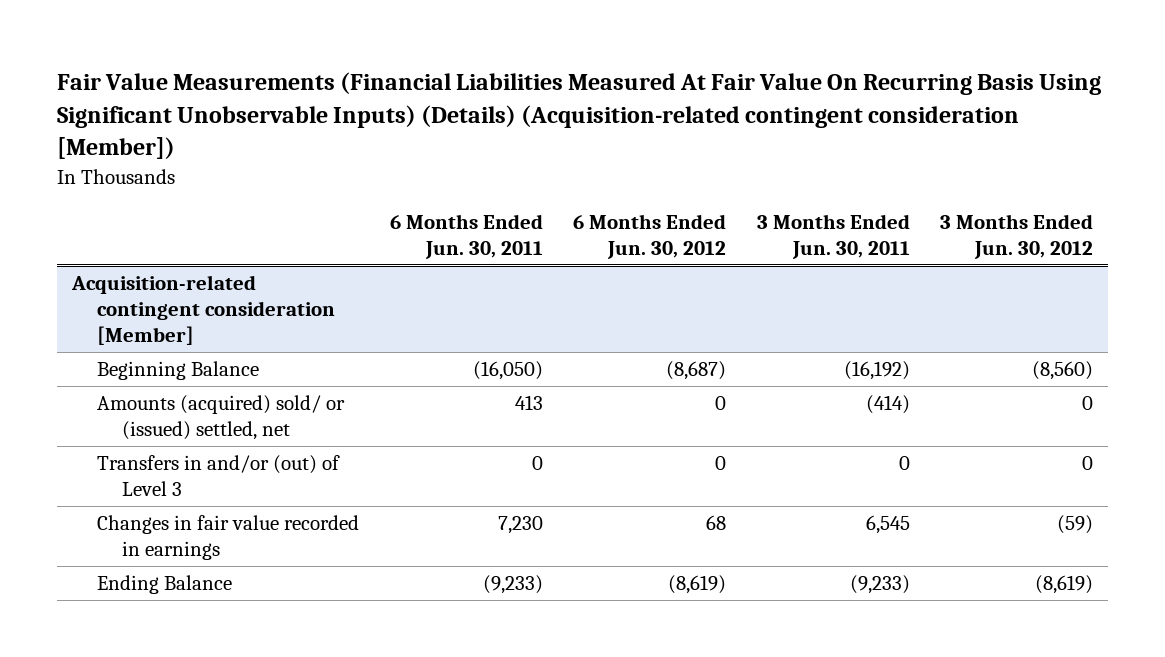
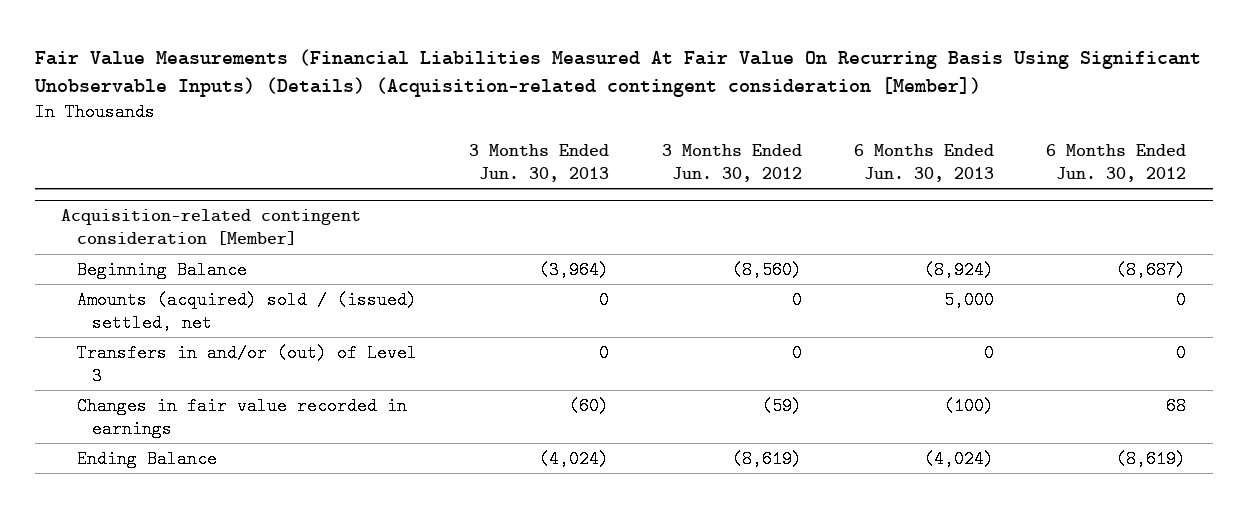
[389,213,543,259] 6 Months Ended Jun. 30, 2011 -> none
[756,213,910,259] 3 Months Ended Jun. 30, 2011 -> none
none -> [469,143,610,182] 3 Months Ended Jun. 30, 2013
none -> [853,143,994,182] 6 Months Ended Jun. 30, 2013
[97,395,346,441] Amounts (acquired) sold/ or (issued) settled, net -> [76,290,417,332] Amounts (acquired) sold / (issued) settled, net

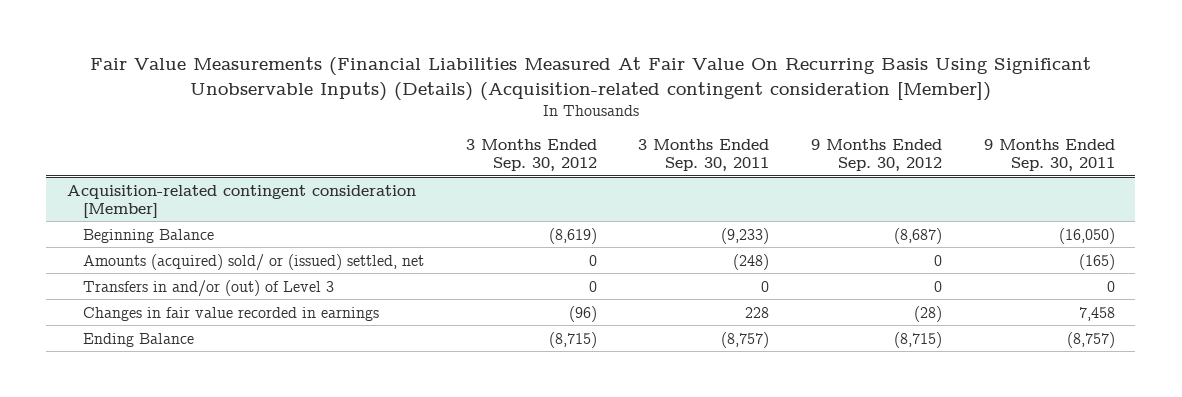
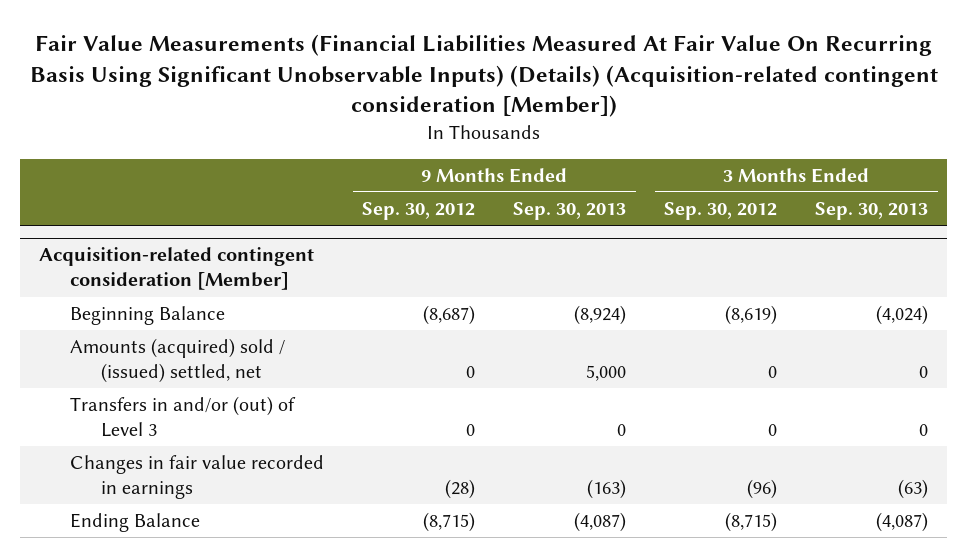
[638,138,770,171] 3 Months Ended Sep. 30, 2011 -> none
[983,138,1115,171] 9 Months Ended Sep. 30, 2011 -> none
none -> [513,201,627,220] Sep. 30, 2013
none -> [815,201,929,220] Sep. 30, 2013
[83,253,425,271] Amounts (acquired) sold/ or (issued) settled, net -> [70,338,286,383] Amounts (acquired) sold / (issued) settled, net

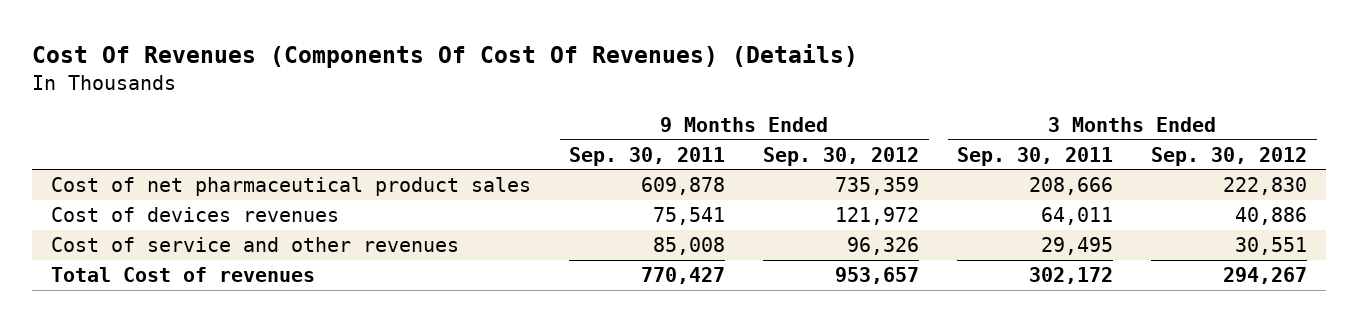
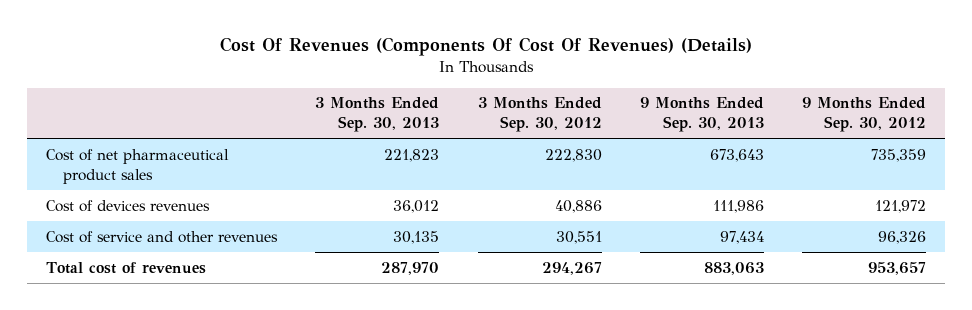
[569,146,726,166] Sep. 30, 2011 -> none
[957,146,1114,166] Sep. 30, 2011 -> none
none -> [315,97,440,133] 3 Months Ended Sep. 30, 2013
none -> [639,97,764,133] 9 Months Ended Sep. 30, 2013
[51,267,316,283] Total Cost of revenues -> [46,261,207,274] Total cost of revenues

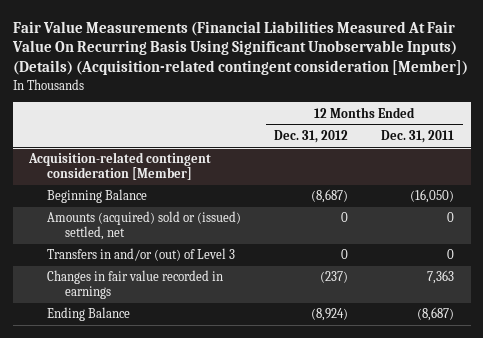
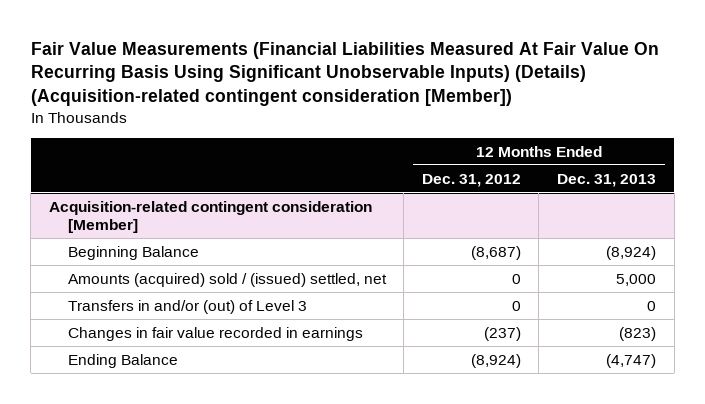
[381,130,455,144] Dec. 31, 2011 -> none
none -> [557,173,657,187] Dec. 31, 2013
[47,211,242,241] Amounts (acquired) sold or (issued) settled, net -> [67,272,387,287] Amounts (acquired) sold / (issued) settled, net

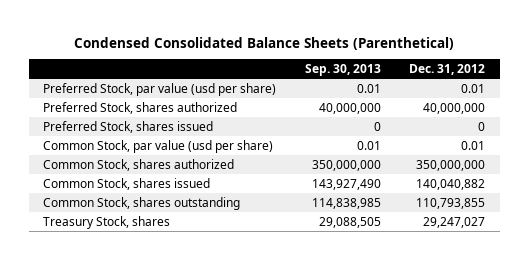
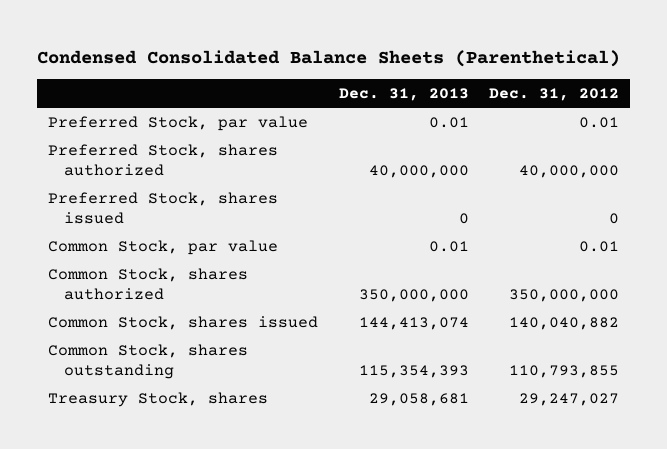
[304,64,381,77] Sep. 30, 2013 -> none
none -> [338,88,469,102] Dec. 31, 2013
[43,82,277,96] Preferred Stock, par value (usd per share) -> [47,115,308,131] Preferred Stock, par value
[43,139,274,153] Common Stock, par value (usd per share) -> [47,239,278,255] Common Stock, par value

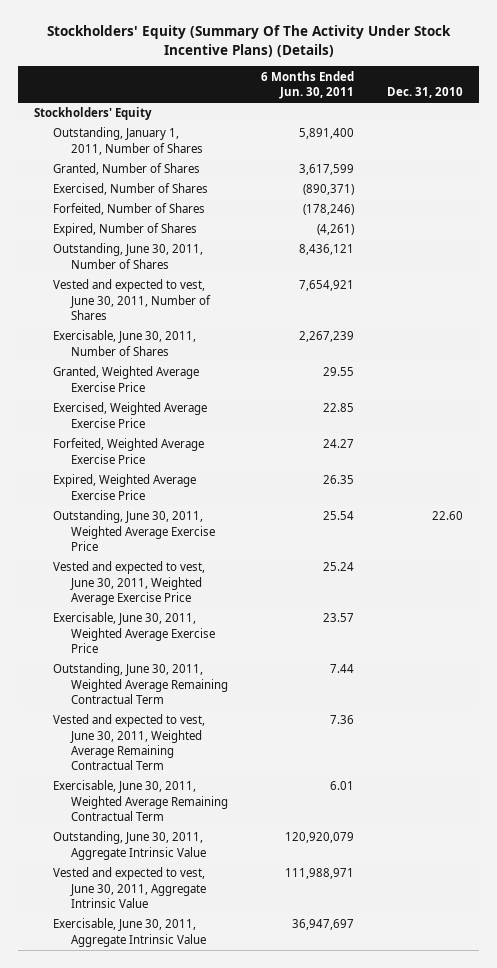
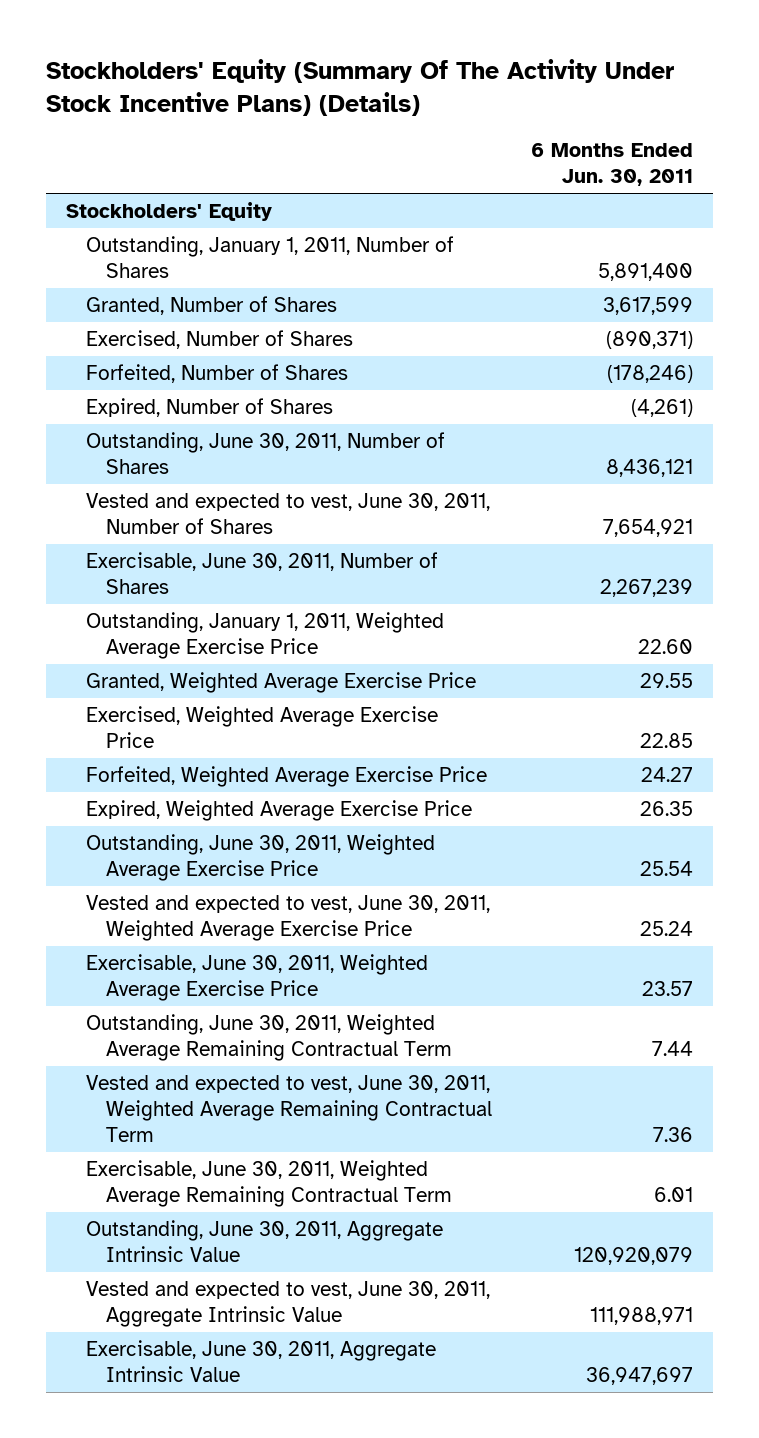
[386,87,463,99] Dec. 31, 2010 -> none
none -> [85,612,444,660] Outstanding, January 1, 2011, Weighted Average Exercise Price

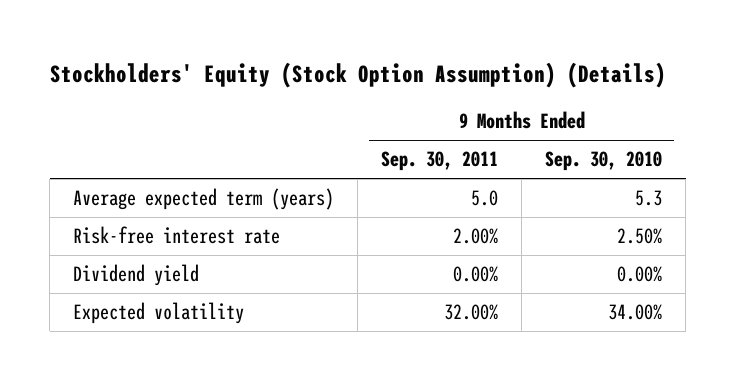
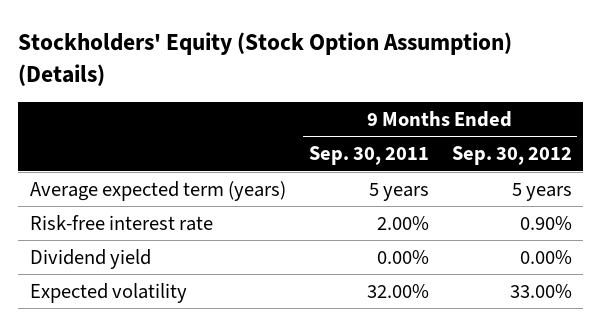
[545,151,663,172] Sep. 30, 2010 -> none
none -> [451,146,572,166] Sep. 30, 2012
[471,190,499,207] 5.0 -> [368,182,429,201] 5 years

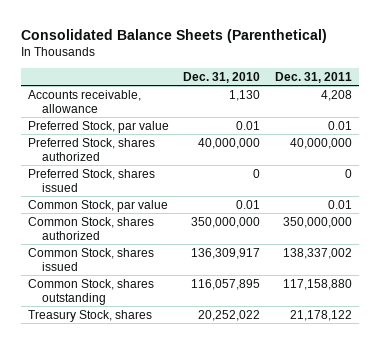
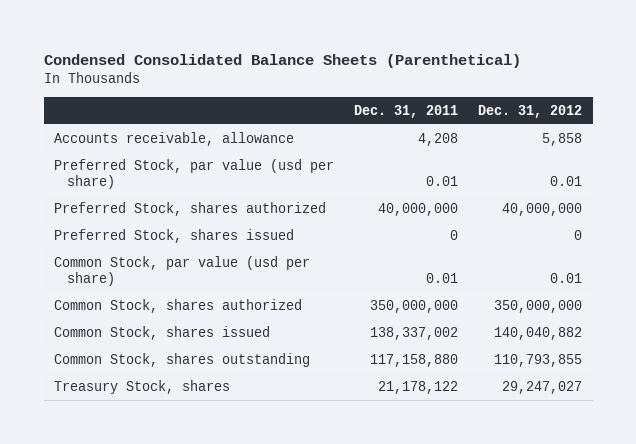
[21,28,328,43] Consolidated Balance Sheets (Parenthetical) -> [43,53,521,68] Condensed Consolidated Balance Sheets (Parenthetical)
[183,71,261,83] Dec. 31, 2010 -> none
none -> [478,104,583,118] Dec. 31, 2012
[28,120,170,133] Preferred Stock, par value -> [53,158,334,190] Preferred Stock, par value (usd per share)
[28,199,169,212] Common Stock, par value -> [53,255,310,287] Common Stock, par value (usd per share)

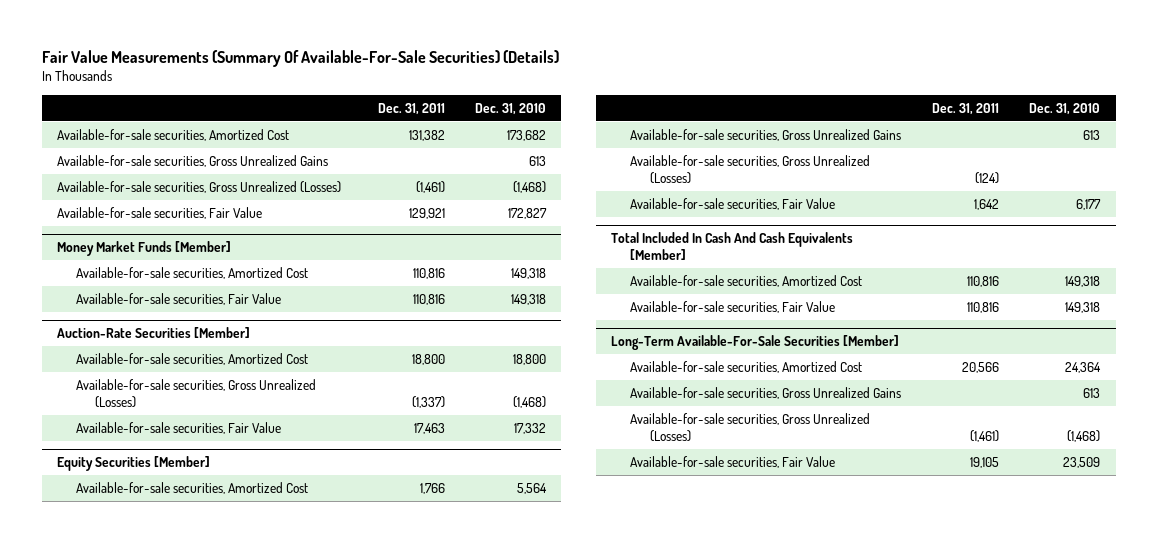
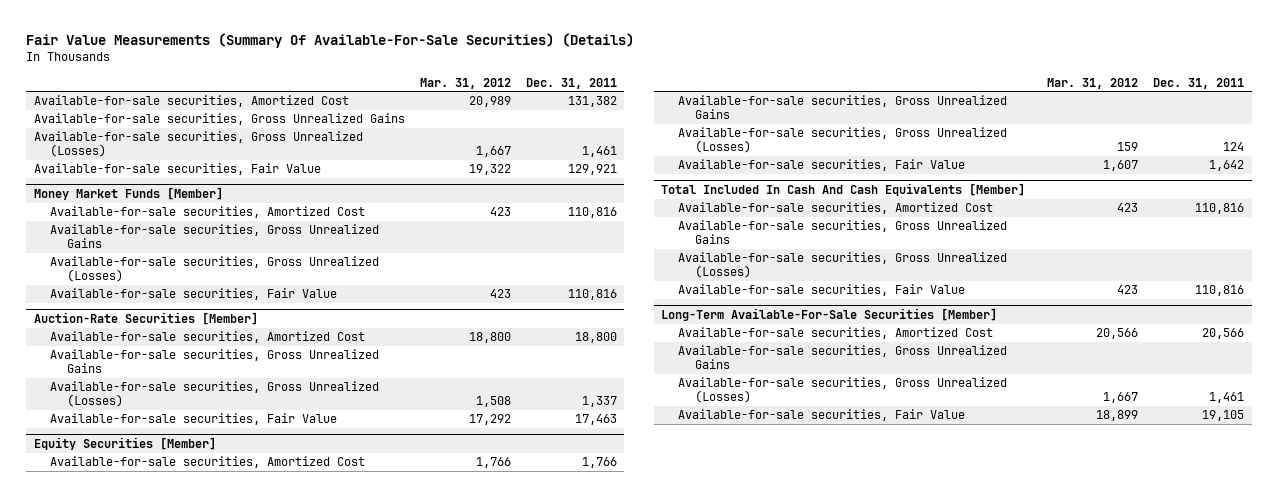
[475,102,547,115] Dec. 31, 2010 -> none
none -> [419,77,511,89] Mar. 31, 2012
[415,180,445,193] (1,461) -> [581,146,617,158] 1,461
none -> [50,224,380,249] Available-for-sale securities, Gross Unrealized Gains
none -> [50,256,380,283] Available-for-sale securities, Gross Unrealized (Losses)
none -> [50,349,380,374] Available-for-sale securities, Gross Unrealized Gains
[411,395,445,408] (1,337) -> [581,396,617,408] 1,337
[974,171,999,184] (124) -> [1223,142,1245,152] 124
none -> [678,220,1008,245] Available-for-sale securities, Gross Unrealized Gains
none -> [678,252,1008,279] Available-for-sale securities, Gross Unrealized (Losses)
[969,429,999,442] (1,461) -> [1209,392,1245,404] 1,461

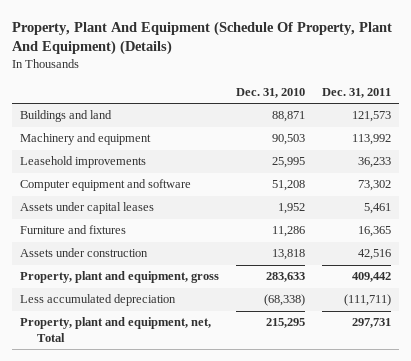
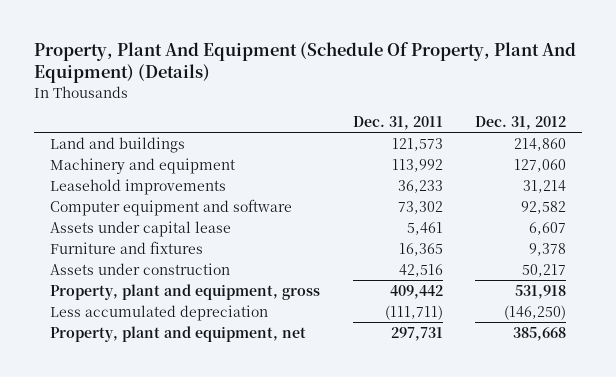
[235,88,305,99] Dec. 31, 2010 -> none
none -> [474,116,566,131] Dec. 31, 2012
[20,110,113,123] Buildings and land -> [50,136,186,153] Land and buildings
[20,202,155,215] Assets under capital leases -> [50,220,232,237] Assets under capital lease
[20,317,212,342] Property, plant and equipment, net, Total -> [50,325,307,342] Property, plant and equipment, net

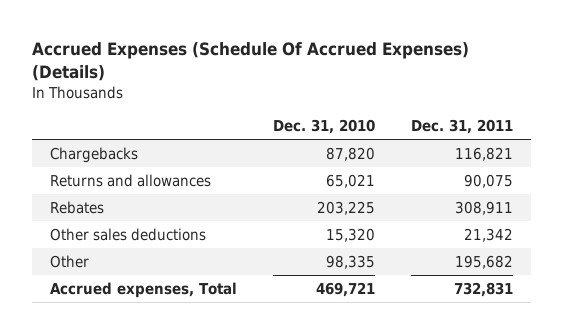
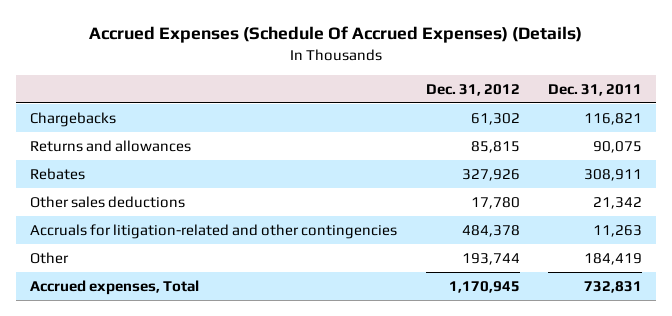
[273,119,376,135] Dec. 31, 2010 -> none
none -> [425,83,520,96] Dec. 31, 2012
none -> [29,223,397,239] Accruals for litigation-related and other contingencies
[455,254,514,269] 195,682 -> [584,252,643,265] 184,419

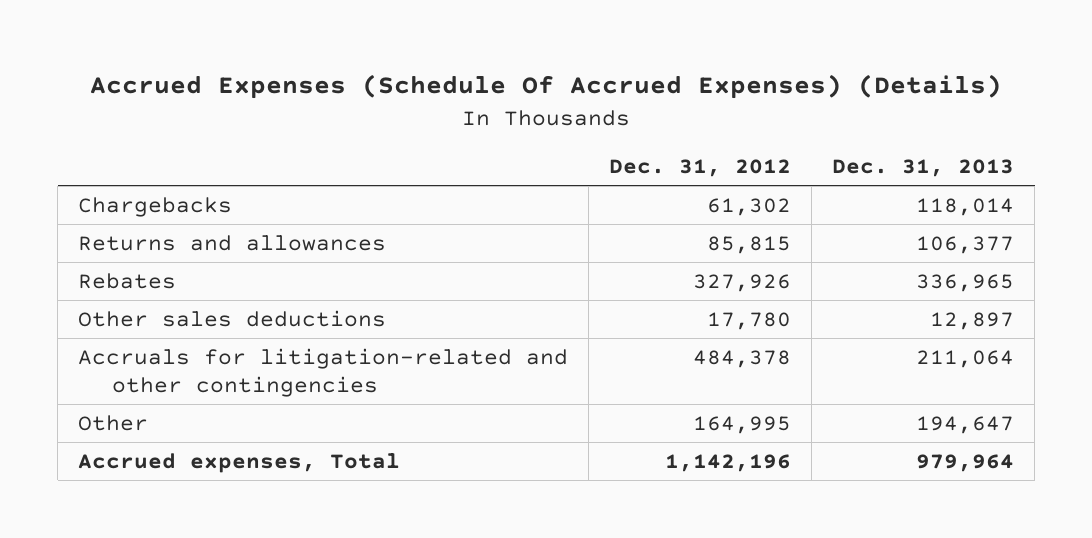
[548,83,643,96] Dec. 31, 2011 -> none
none -> [832,159,1015,178] Dec. 31, 2013
[461,252,520,265] 193,744 -> [693,415,792,434] 164,995
[448,280,520,293] 1,170,945 -> [665,453,792,472] 1,142,196

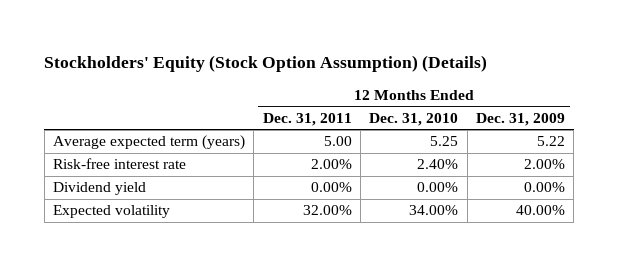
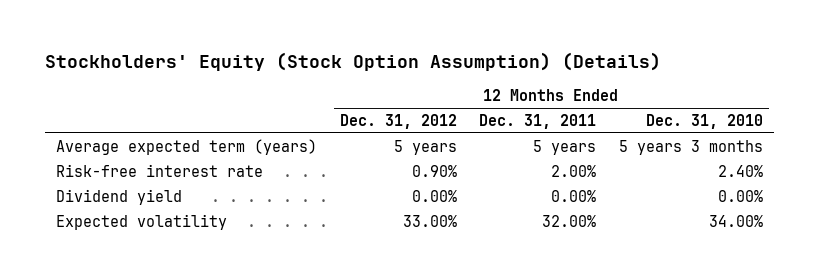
[476,112,566,126] Dec. 31, 2009 -> none
none -> [339,114,457,130] Dec. 31, 2012
[323,136,352,147] 5.00 -> [533,139,597,155] 5 years
[430,136,459,147] 5.25 -> [619,139,764,155] 5 years 3 months

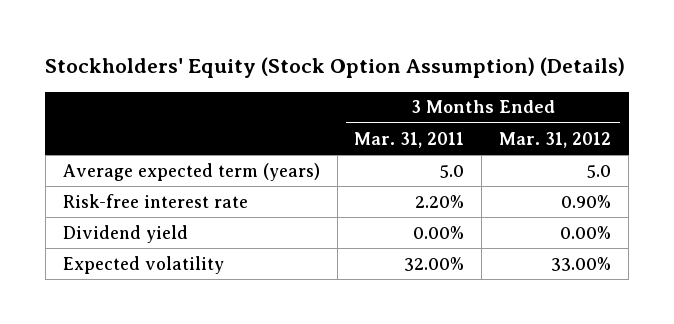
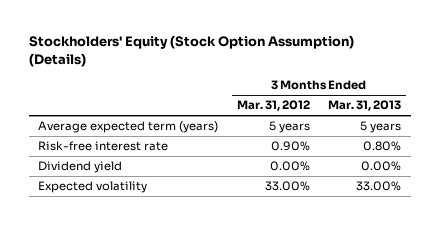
[354,131,465,148] Mar. 31, 2011 -> none
none -> [328,100,402,112] Mar. 31, 2013
[586,164,612,178] 5.0 -> [268,121,310,134] 5 years

